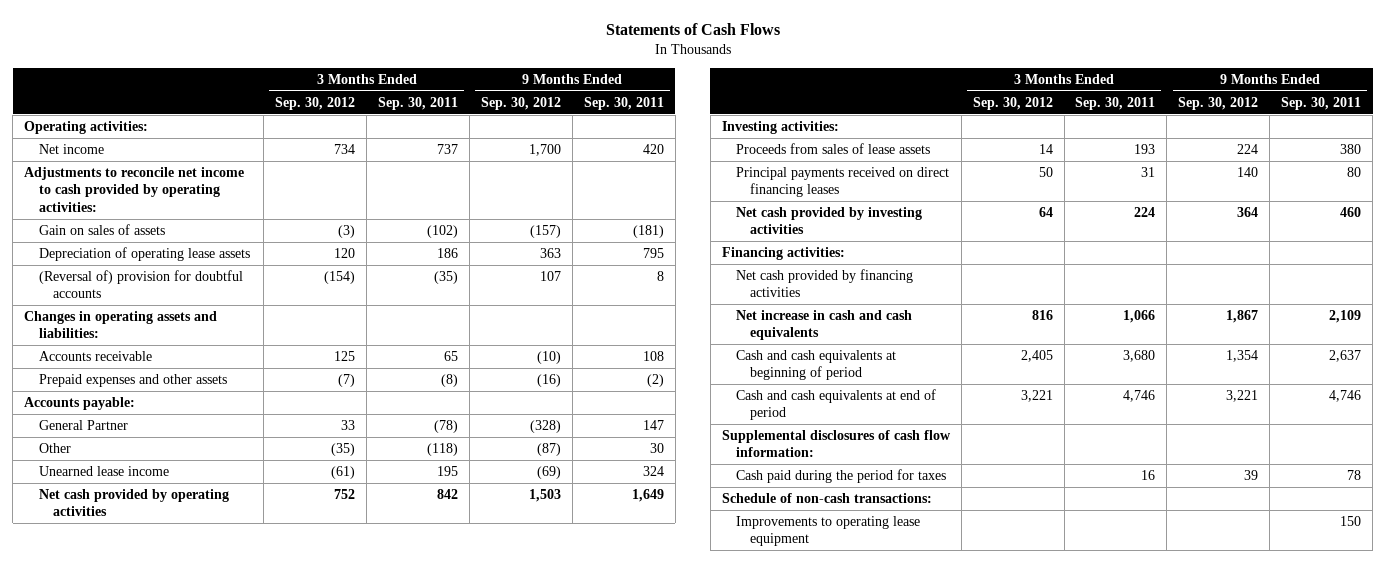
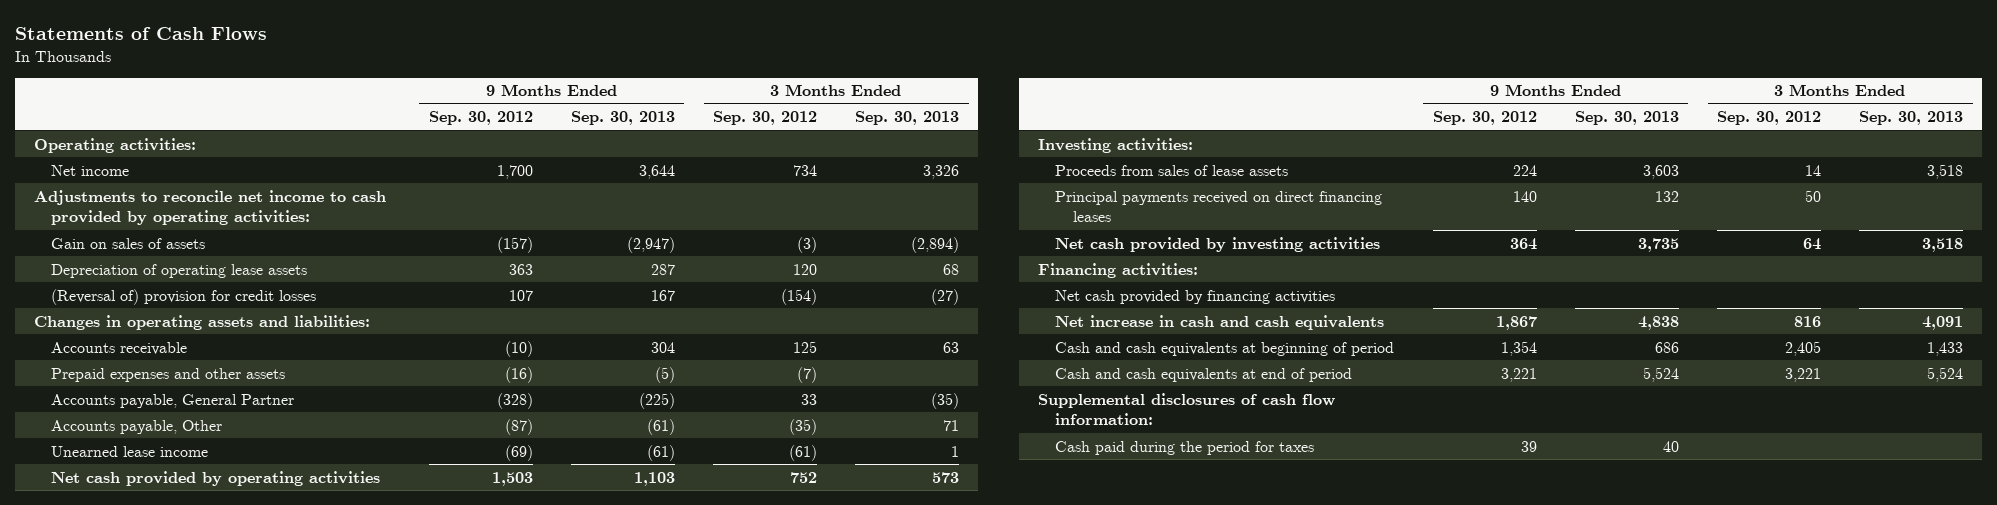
[378,96,459,110] Sep. 30, 2011 -> none
[583,96,664,110] Sep. 30, 2011 -> none
none -> [570,111,675,126] Sep. 30, 2013
none -> [855,111,960,126] Sep. 30, 2013
[38,270,243,299] (Reversal of) provision for doubtful accounts -> [51,288,317,305] (Reversal of) provision for credit losses
[24,397,136,411] Accounts payable: -> none
[38,420,128,431] General Partner -> [51,393,295,408] Accounts payable, General Partner
[38,443,71,454] Other -> [51,419,223,434] Accounts payable, Other
[721,493,932,504] Schedule of non-cash transactions: -> none
[735,516,920,547] Improvements to operating lease equipment -> none

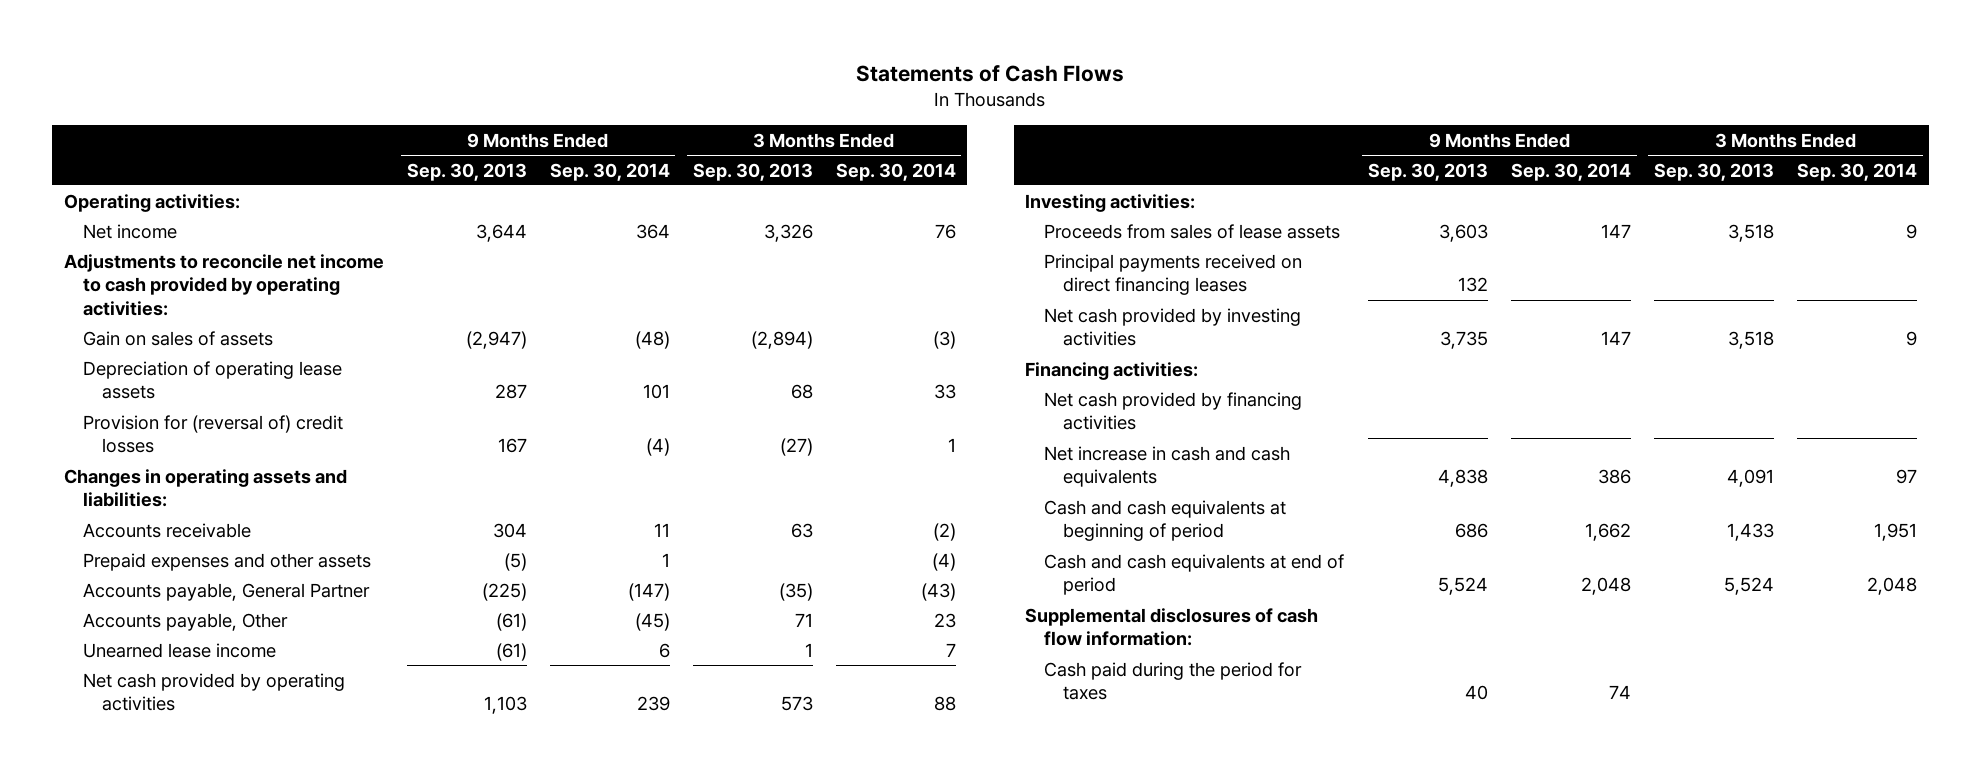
[428,111,533,126] Sep. 30, 2012 -> none
[713,111,818,126] Sep. 30, 2012 -> none
none -> [549,162,670,181] Sep. 30, 2014
none -> [835,162,956,181] Sep. 30, 2014
[51,288,317,305] (Reversal of) provision for credit losses -> [82,414,343,454] Provision for (reversal of) credit losses

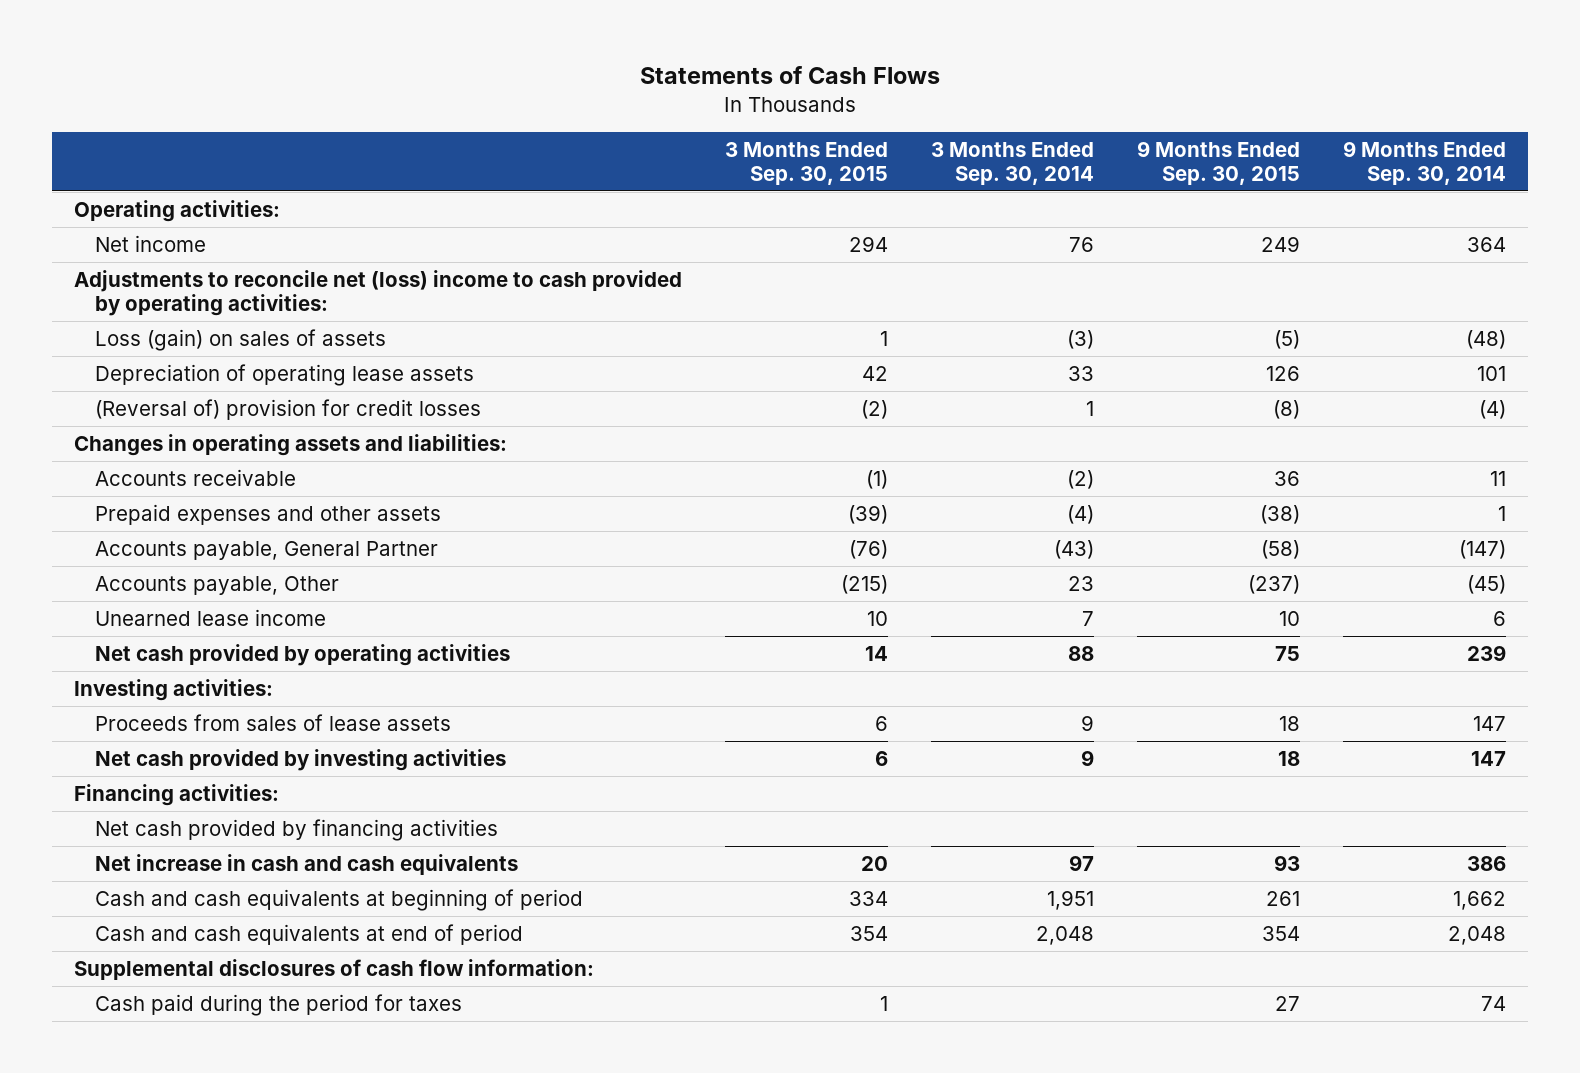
[406,162,527,181] Sep. 30, 2013 -> none
[692,162,813,181] Sep. 30, 2013 -> none
none -> [725,141,889,185] 3 Months Ended Sep. 30, 2015
none -> [1137,140,1301,185] 9 Months Ended Sep. 30, 2015
[63,253,384,316] Adjustments to reconcile net income to cash provided by operating activities: -> [74,270,683,316] Adjustments to reconcile net (loss) income to cash provided by operating activities:
[82,330,273,346] Gain on sales of assets -> [95,329,387,352] Loss (gain) on sales of assets
[82,414,343,454] Provision for (reversal of) credit losses -> [95,399,482,421] (Reversal of) provision for credit losses
[1044,253,1303,296] Principal payments received on direct financing leases -> none

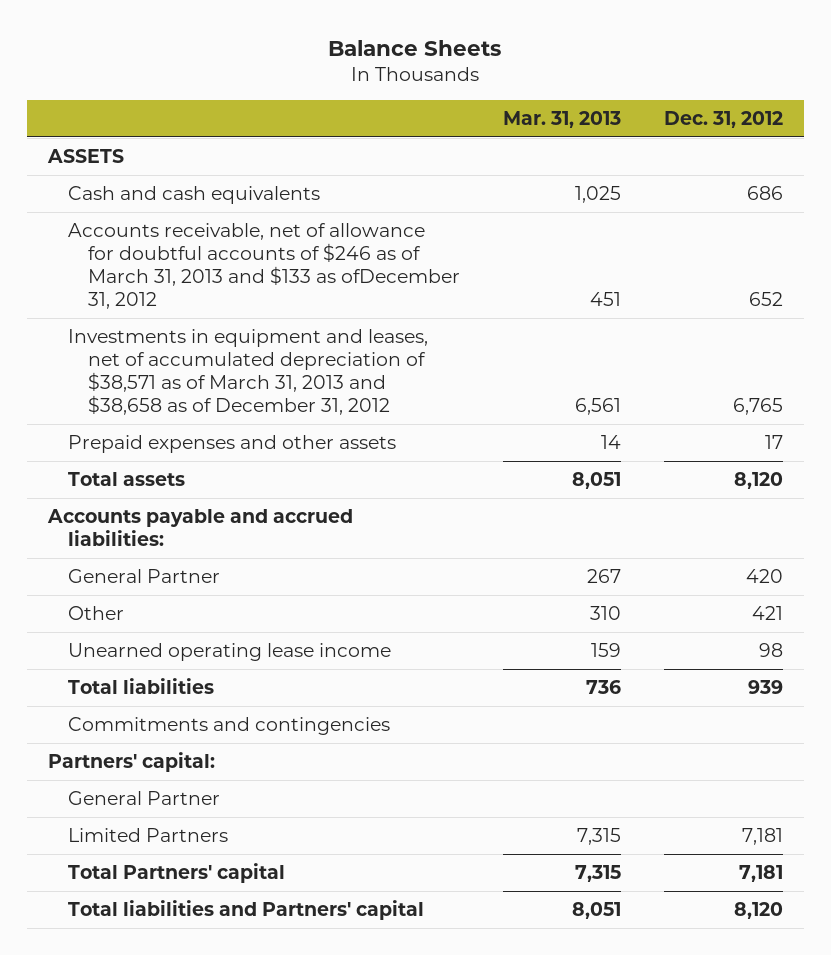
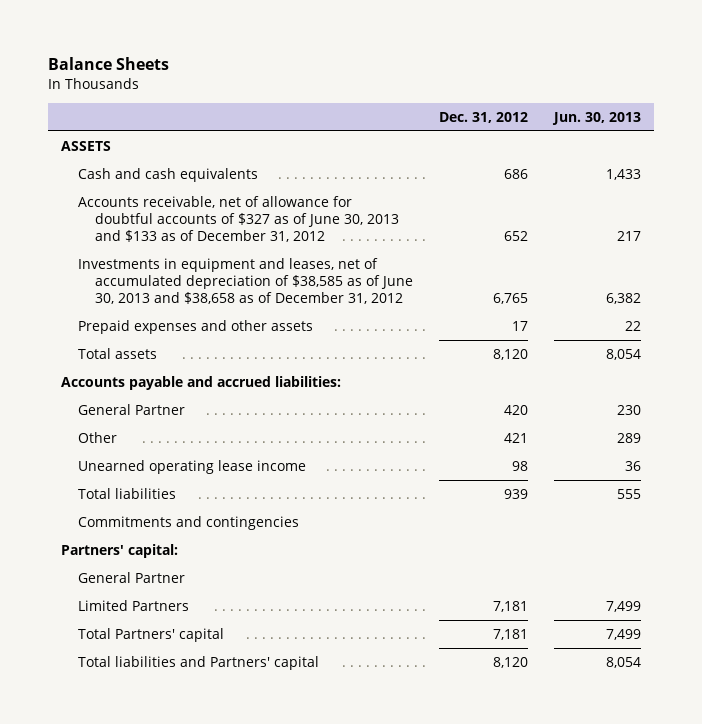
[503,111,622,129] Mar. 31, 2013 -> none
none -> [552,111,642,125] Jun. 30, 2013
[68,222,461,310] Accounts receivable, net of allowance for doubtful accounts of $246 as of March 31, 2013 and $133 as ofDecember 31, 2012 -> [78,195,400,242] Accounts receivable, net of allowance for doubtful accounts of $327 as of June 30, 2013 and $133 as of December 31, 2012
[68,328,429,416] Investments in equipment and leases, net of accumulated depreciation of $38,571 as of March 31, 2013 and $38,658 as of December 31, 2012 -> [78,257,414,304] Investments in equipment and leases, net of accumulated depreciation of $38,585 as of June 30, 2013 and $38,658 as of December 31, 2012

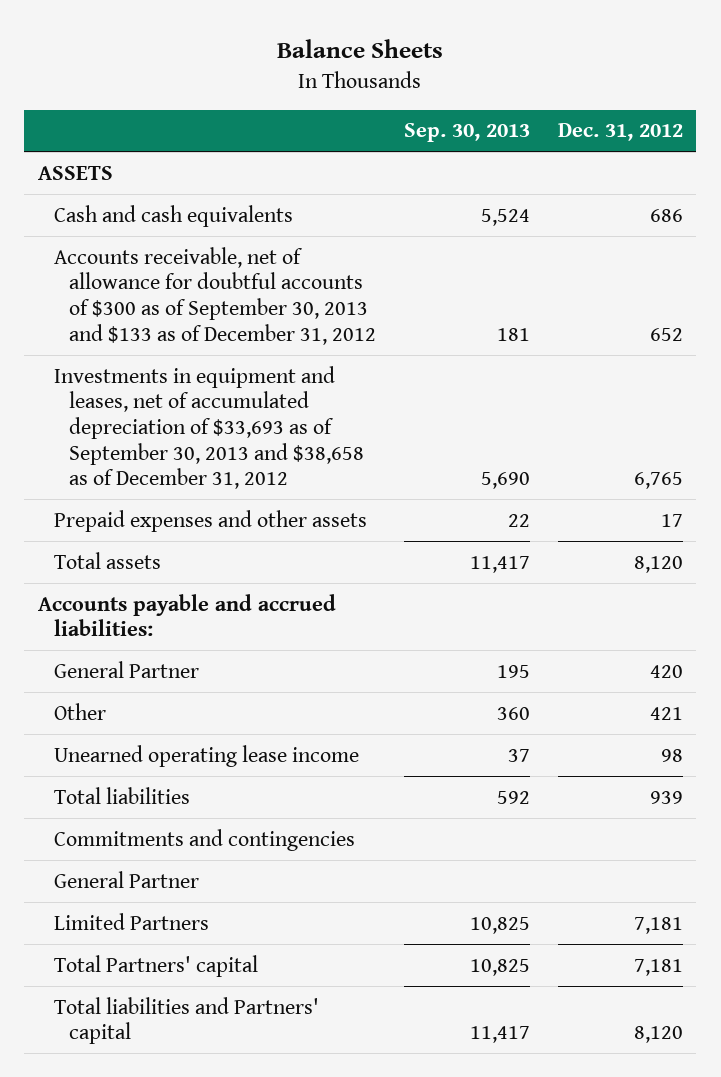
[552,111,642,125] Jun. 30, 2013 -> none
none -> [403,123,530,143] Sep. 30, 2013
[78,195,400,242] Accounts receivable, net of allowance for doubtful accounts of $327 as of June 30, 2013 and $133 as of December 31, 2012 -> [53,246,377,345] Accounts receivable, net of allowance for doubtful accounts of $300 as of September 30, 2013 and $133 as of December 31, 2012
[78,257,414,304] Investments in equipment and leases, net of accumulated depreciation of $38,585 as of June 30, 2013 and $38,658 as of December 31, 2012 -> [53,365,365,490] Investments in equipment and leases, net of accumulated depreciation of $33,693 as of September 30, 2013 and $38,658 as of December 31, 2012
[61,543,179,558] Partners' capital: -> none

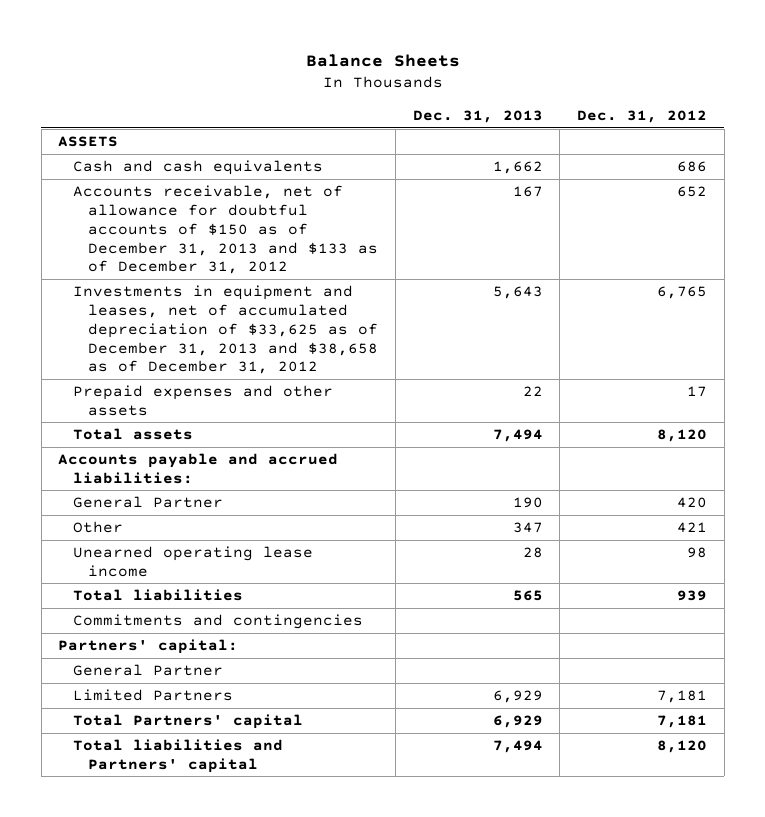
[403,123,530,143] Sep. 30, 2013 -> none
none -> [412,109,543,123] Dec. 31, 2013
[53,246,377,345] Accounts receivable, net of allowance for doubtful accounts of $300 as of September 30, 2013 and $133 as of December 31, 2012 -> [73,184,379,275] Accounts receivable, net of allowance for doubtful accounts of $150 as of December 31, 2013 and $133 as of December 31, 2012
[53,365,365,490] Investments in equipment and leases, net of accumulated depreciation of $33,693 as of September 30, 2013 and $38,658 as of December 31, 2012 -> [73,284,379,375] Investments in equipment and leases, net of accumulated depreciation of $33,625 as of December 31, 2013 and $38,658 as of December 31, 2012
none -> [58,638,239,654] Partners' capital:

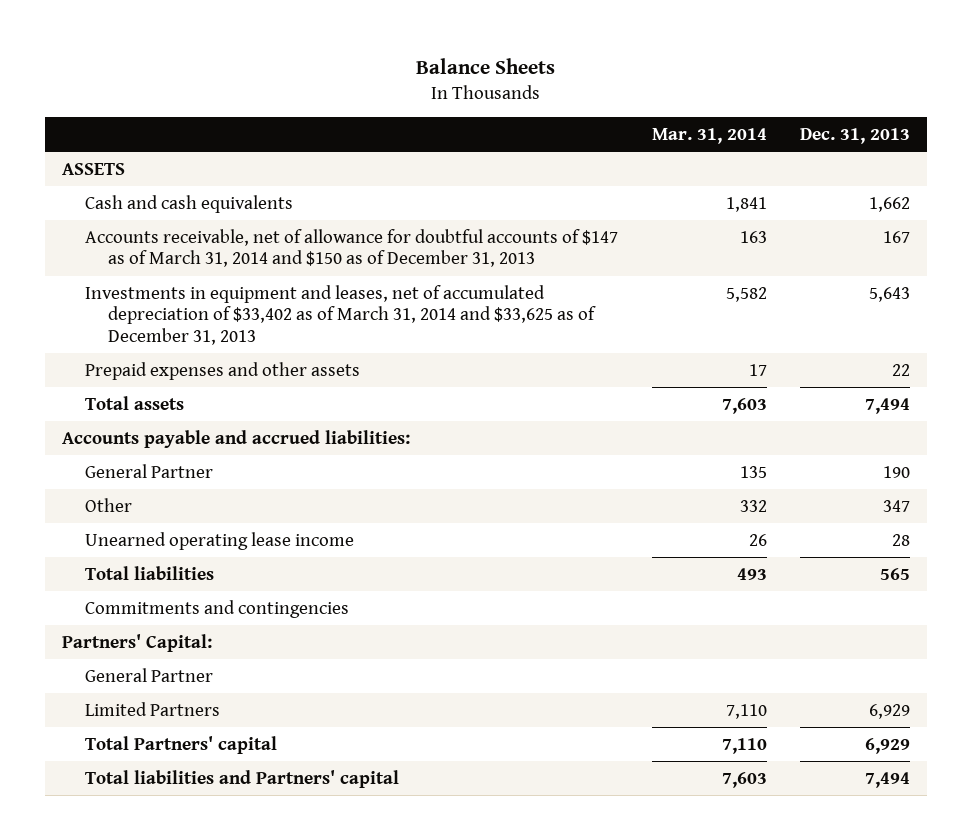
[577,109,708,123] Dec. 31, 2012 -> none
none -> [651,127,767,144] Mar. 31, 2014
[73,184,379,275] Accounts receivable, net of allowance for doubtful accounts of $150 as of December 31, 2013 and $133 as of December 31, 2012 -> [84,228,618,268] Accounts receivable, net of allowance for doubtful accounts of $147 as of March 31, 2014 and $150 as of December 31, 2013
[73,284,379,375] Investments in equipment and leases, net of accumulated depreciation of $33,625 as of December 31, 2013 and $38,658 as of December 31, 2012 -> [84,284,596,345] Investments in equipment and leases, net of accumulated depreciation of $33,402 as of March 31, 2014 and $33,625 as of December 31, 2013
[58,638,239,654] Partners' capital: -> [62,633,213,652] Partners' Capital:

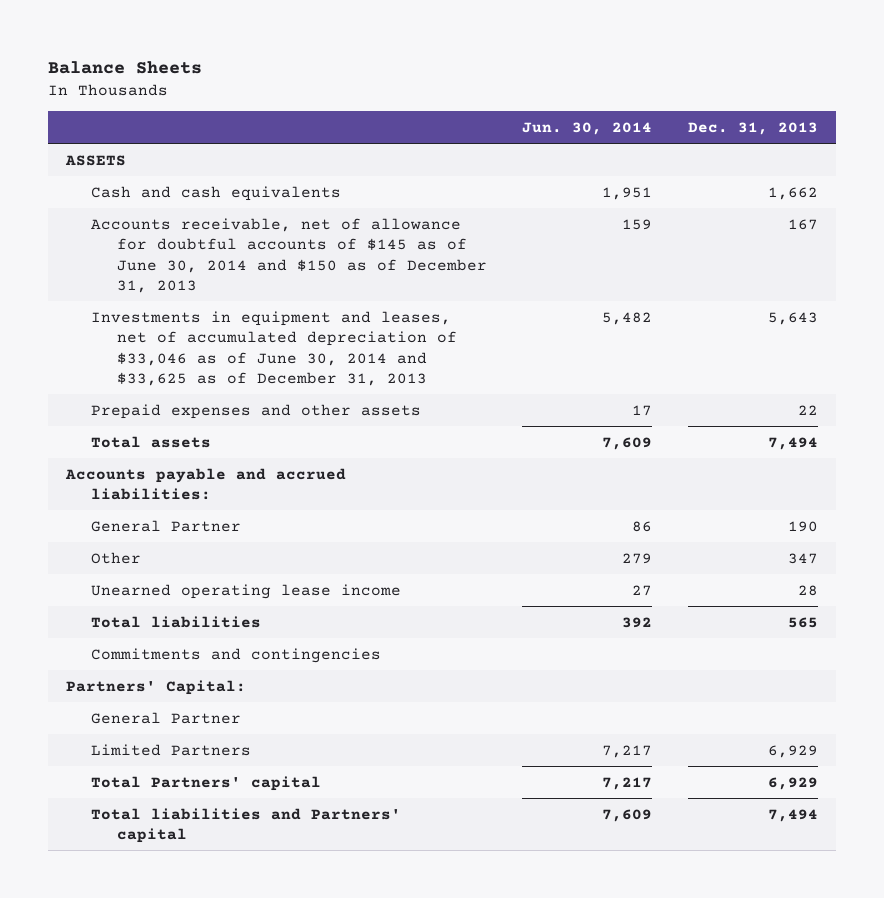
[651,127,767,144] Mar. 31, 2014 -> none
none -> [522,122,653,136] Jun. 30, 2014
[84,228,618,268] Accounts receivable, net of allowance for doubtful accounts of $147 as of March 31, 2014 and $150 as of December 31, 2013 -> [91,217,487,294] Accounts receivable, net of allowance for doubtful accounts of $145 as of June 30, 2014 and $150 as of December 31, 2013
[84,284,596,345] Investments in equipment and leases, net of accumulated depreciation of $33,402 as of March 31, 2014 and $33,625 as of December 31, 2013 -> [91,310,457,387] Investments in equipment and leases, net of accumulated depreciation of $33,046 as of June 30, 2014 and $33,625 as of December 31, 2013

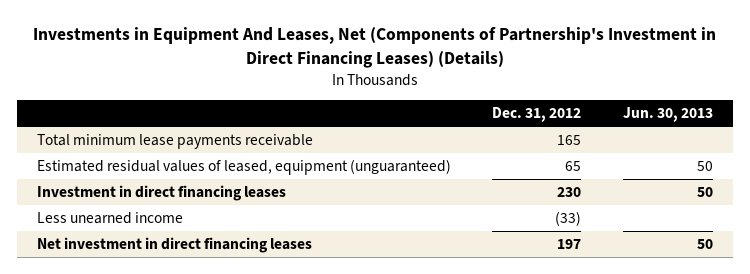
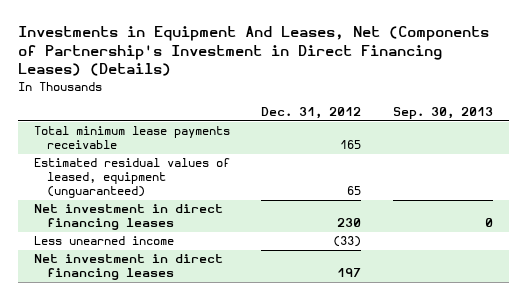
[622,107,713,123] Jun. 30, 2013 -> none
none -> [392,107,493,120] Sep. 30, 2013
[37,185,287,202] Investment in direct financing leases -> [33,204,223,231] Net investment in direct financing leases

